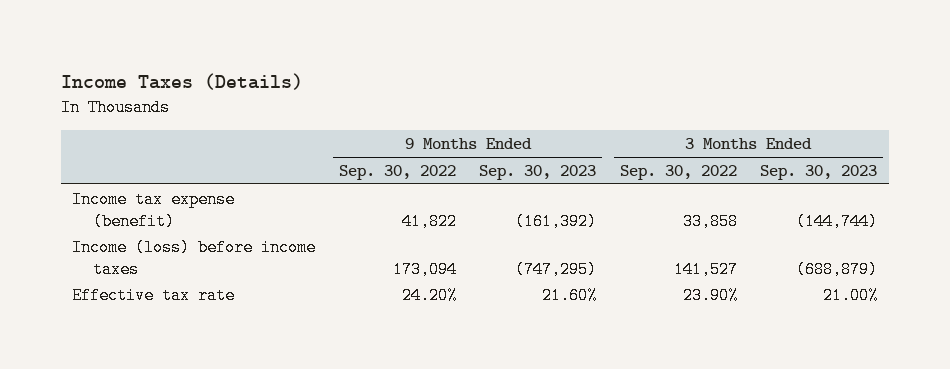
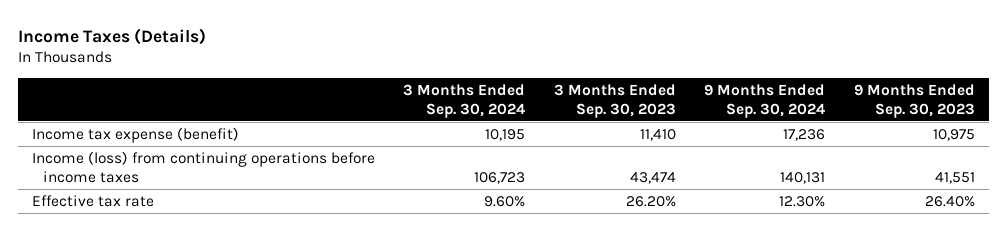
[338,164,456,180] Sep. 30, 2022 -> none
[619,164,737,180] Sep. 30, 2022 -> none
none -> [403,83,526,118] 3 Months Ended Sep. 30, 2024
none -> [704,83,826,118] 9 Months Ended Sep. 30, 2024
[515,212,598,230] (161,392) -> [932,128,975,141] 10,975
[796,212,879,230] (144,744) -> [639,128,676,141] 11,410
[72,238,317,278] Income (loss) before income taxes -> [31,150,375,183] Income (loss) from continuing operations before income taxes
[515,260,598,278] (747,295) -> [934,171,975,184] 41,551
[796,260,879,278] (688,879) -> [629,171,676,184] 43,474
[542,286,598,304] 21.60% -> [924,195,975,207] 26.40%
[823,286,879,304] 21.00% -> [625,195,676,207] 26.20%

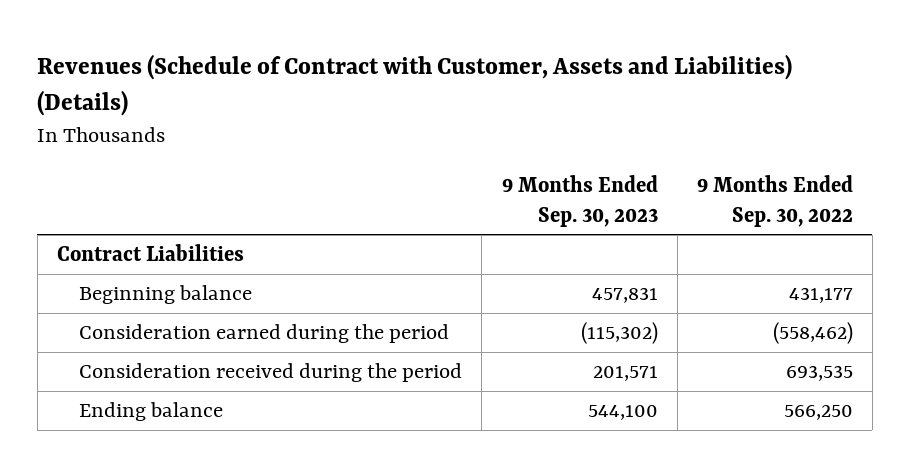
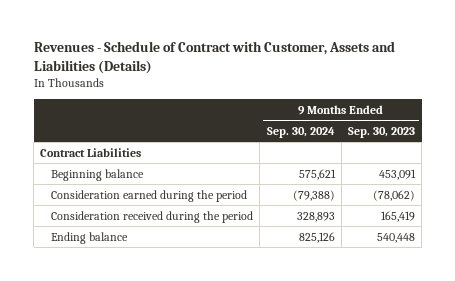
[37,53,793,117] Revenues (Schedule of Contract with Customer, Assets and Liabilities) (Details) -> [33,41,395,74] Revenues - Schedule of Contract with Customer, Assets and Liabilities (Details)
[696,174,853,227] 9 Months Ended Sep. 30, 2022 -> none
none -> [266,127,335,139] Sep. 30, 2024
[591,287,658,304] 457,831 -> [379,168,417,180] 453,091
[580,322,658,345] (115,302) -> [373,189,416,201] (78,062)
[592,366,658,382] 201,571 -> [381,210,416,222] 165,419
[587,405,658,421] 544,100 -> [377,232,416,243] 540,448

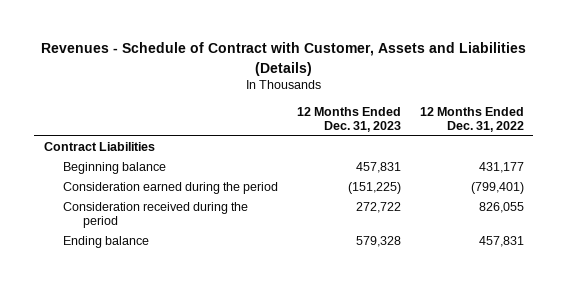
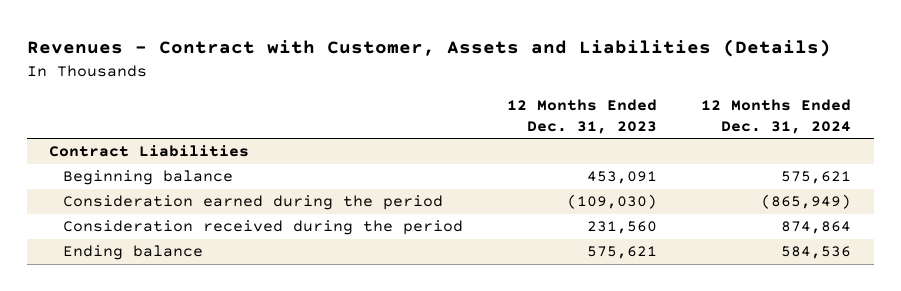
[40,42,526,76] Revenues - Schedule of Contract with Customer, Assets and Liabilities (Details) -> [27,39,832,58] Revenues - Contract with Customer, Assets and Liabilities (Details)
[419,106,524,133] 12 Months Ended Dec. 31, 2022 -> none
none -> [701,99,852,134] 12 Months Ended Dec. 31, 2024
[356,162,402,174] 457,831 -> [586,171,657,185] 453,091
[348,182,402,195] (151,225) -> [566,194,657,210] (109,030)
[356,202,402,214] 272,722 -> [586,221,657,235] 231,560
[356,236,402,248] 579,328 -> [586,246,657,260] 575,621

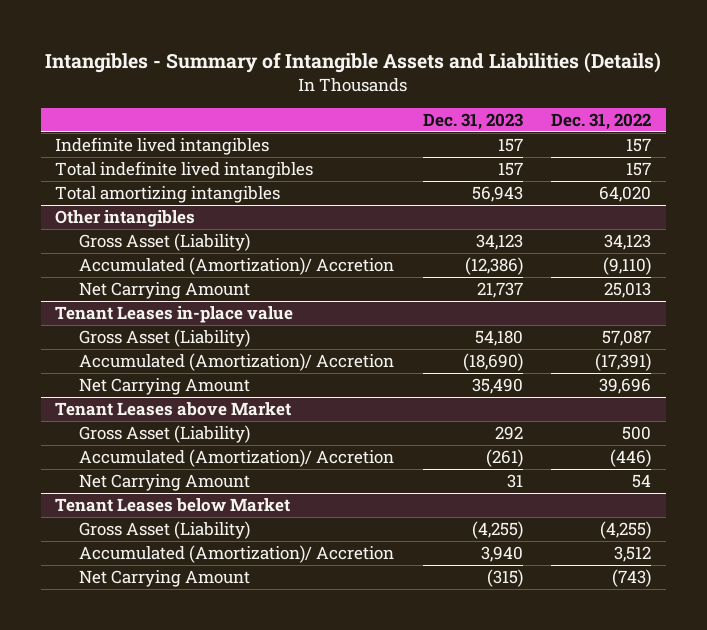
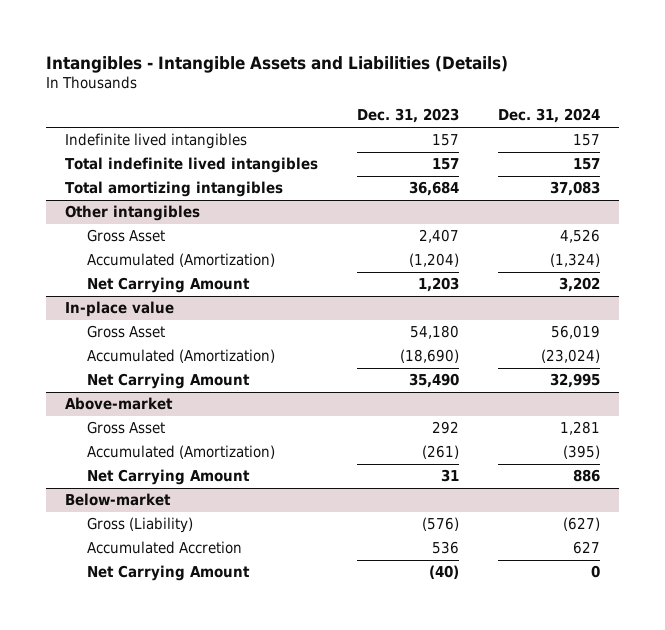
[45,51,662,73] Intangibles - Summary of Intangible Assets and Liabilities (Details) -> [45,55,508,73] Intangibles - Intangible Assets and Liabilities (Details)
[551,112,652,130] Dec. 31, 2022 -> none
none -> [497,108,600,124] Dec. 31, 2024
[471,186,523,203] 56,943 -> [409,181,460,197] 36,684
[79,233,251,252] Gross Asset (Liability) -> [86,229,165,243] Gross Asset
[475,234,523,251] 34,123 -> [419,229,460,244] 2,407
[79,257,395,276] Accumulated (Amortization)/ Accretion -> [86,253,275,268] Accumulated (Amortization)
[464,257,523,276] (12,386) -> [409,253,460,268] (1,204)
[476,282,523,299] 21,737 -> [418,277,460,293] 1,203
[55,306,294,324] Tenant Leases in-place value -> [65,301,175,318] In-place value
[79,329,251,348] Gross Asset (Liability) -> [86,325,165,339] Gross Asset
[79,353,395,372] Accumulated (Amortization)/ Accretion -> [86,349,275,364] Accumulated (Amortization)
[55,402,292,417] Tenant Leases above Market -> [65,397,174,411] Above-market
[79,425,251,444] Gross Asset (Liability) -> [86,421,165,435] Gross Asset
[79,449,395,468] Accumulated (Amortization)/ Accretion -> [86,445,275,460] Accumulated (Amortization)
[55,498,291,513] Tenant Leases below Market -> [65,493,172,507] Below-market
[79,521,251,540] Gross Asset (Liability) -> [86,517,193,534] Gross (Liability)
[471,521,523,540] (4,255) -> [422,517,460,532] (576)
[79,545,395,564] Accumulated (Amortization)/ Accretion -> [86,541,242,555] Accumulated Accretion
[480,546,523,563] 3,940 -> [432,541,460,555] 536
[486,569,523,588] (315) -> [429,565,460,580] (40)

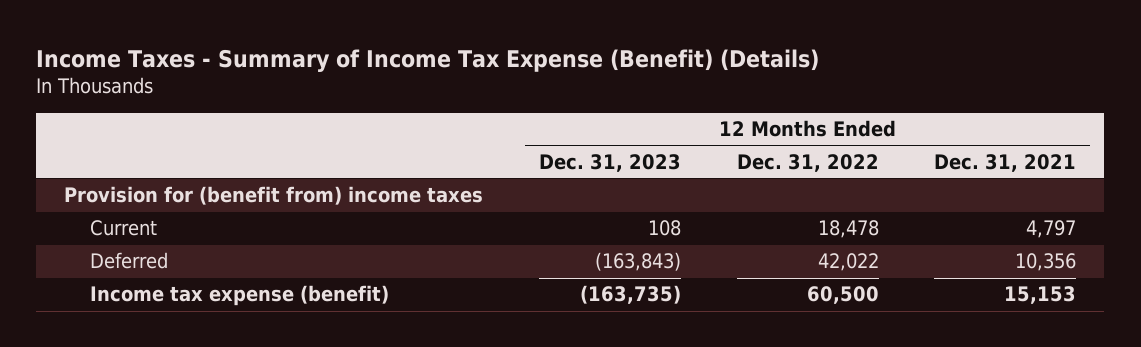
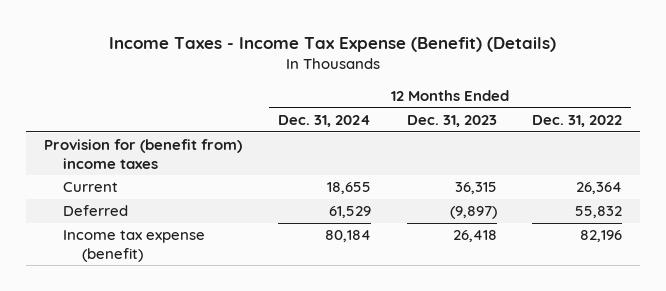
[36,48,820,72] Income Taxes - Summary of Income Tax Expense (Benefit) (Details) -> [109,37,557,53] Income Taxes - Income Tax Expense (Benefit) (Details)
[934,153,1077,172] Dec. 31, 2021 -> none
none -> [277,115,371,128] Dec. 31, 2024
[648,220,682,237] 108 -> [454,182,497,195] 36,315
[817,220,879,239] 18,478 -> [576,182,623,195] 26,364
[595,252,682,272] (163,843) -> [449,206,497,220] (9,897)
[817,253,879,272] 42,022 -> [575,206,623,219] 55,832
[580,285,682,305] (163,735) -> [452,230,497,243] 26,418
[806,286,879,305] 60,500 -> [580,230,623,243] 82,196

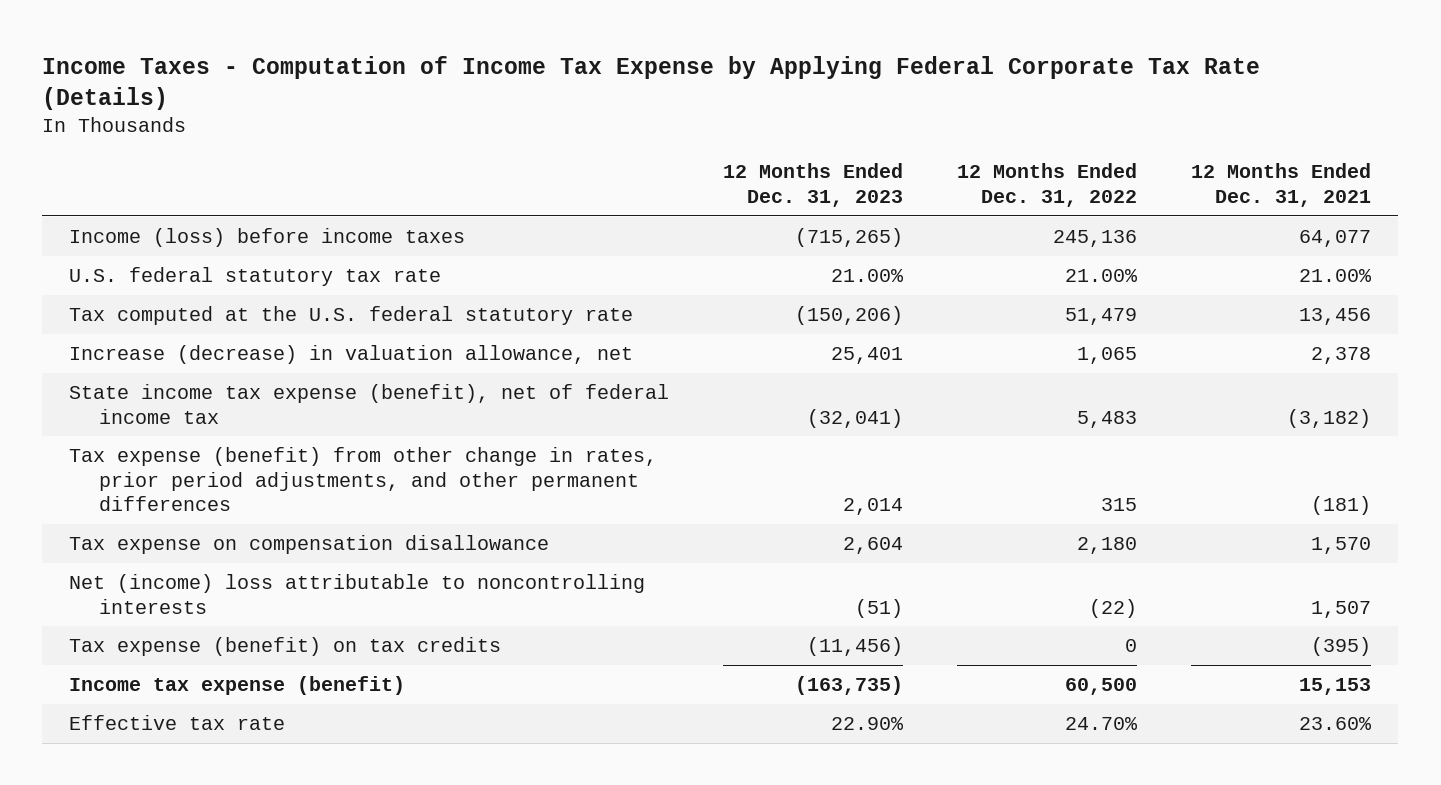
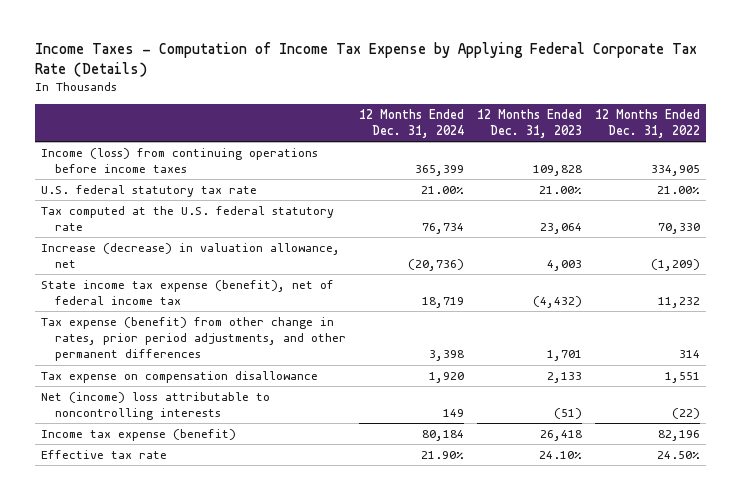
[1191,163,1372,208] 12 Months Ended Dec. 31, 2021 -> none
none -> [359,108,465,138] 12 Months Ended Dec. 31, 2024
[69,228,466,248] Income (loss) before income taxes -> [40,148,318,174] Income (loss) from continuing operations before income taxes
[795,228,904,248] (715,265) -> [532,165,582,177] 109,828
[1053,230,1138,248] 245,136 -> [650,165,700,177] 334,905
[795,306,904,326] (150,206) -> [539,223,582,235] 23,064
[1065,308,1138,326] 51,479 -> [657,223,700,235] 70,330
[831,347,904,365] 25,401 -> [546,260,582,272] 4,003
[1077,347,1138,365] 1,065 -> [650,259,700,272] (1,209)
[807,408,904,428] (32,041) -> [532,296,582,309] (4,432)
[1077,410,1138,428] 5,483 -> [657,297,700,309] 11,232
[843,498,904,516] 2,014 -> [546,350,582,362] 1,701
[1101,498,1138,512] 315 -> [678,350,700,359] 314
[843,537,904,555] 2,604 -> [546,372,582,384] 2,133
[1077,537,1138,555] 2,180 -> [664,372,700,384] 1,551
[69,637,502,657] Tax expense (benefit) on tax credits -> none
[795,676,904,696] (163,735) -> [539,430,582,442] 26,418
[1065,678,1138,696] 60,500 -> [657,430,700,442] 82,196
[831,717,905,731] 22.90% -> [538,451,582,460] 24.10%
[1065,717,1139,731] 24.70% -> [656,451,700,460] 24.50%

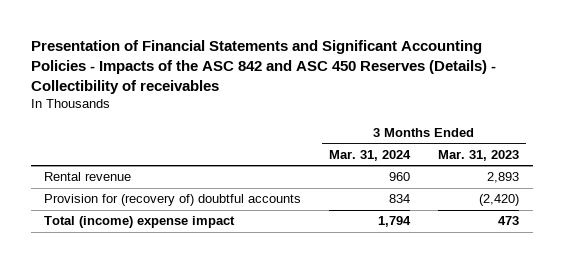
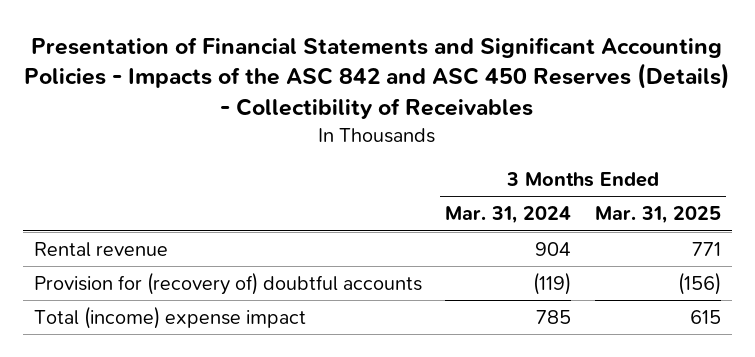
[30,39,496,94] Presentation of Financial Statements and Significant Accounting Policies - Impacts of the ASC 842 and ASC 450 Reserves (Details) - Collectibility of receivables -> [24,36,731,120] Presentation of Financial Statements and Significant Accounting Policies - Impacts of the ASC 842 and ASC 450 Reserves (Details) - Collectibility of Receivables
[438,149,520,161] Mar. 31, 2023 -> none
none -> [594,206,721,225] Mar. 31, 2025
[389,172,411,182] 960 -> [535,241,572,256] 904
[389,194,411,204] 834 -> [533,271,572,295] (119)
[378,216,412,228] 1,794 -> [536,309,572,324] 785

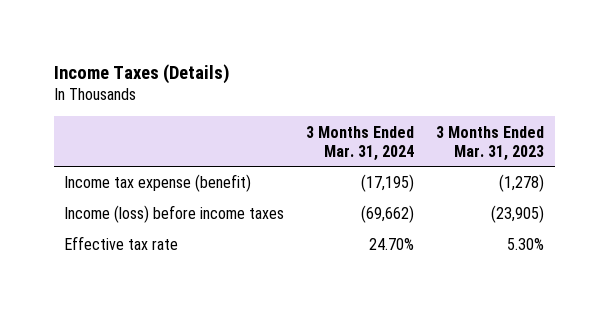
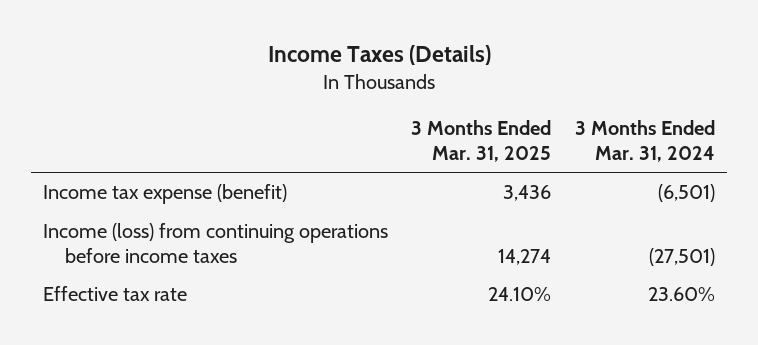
[435,125,544,161] 3 Months Ended Mar. 31, 2023 -> none
none -> [411,120,552,162] 3 Months Ended Mar. 31, 2025
[361,174,415,193] (17,195) -> [658,184,716,203] (6,501)
[64,205,285,224] Income (loss) before income taxes -> [42,223,388,263] Income (loss) from continuing operations before income taxes
[361,205,415,224] (69,662) -> [649,247,716,266] (27,501)
[369,238,415,251] 24.70% -> [648,287,716,302] 23.60%

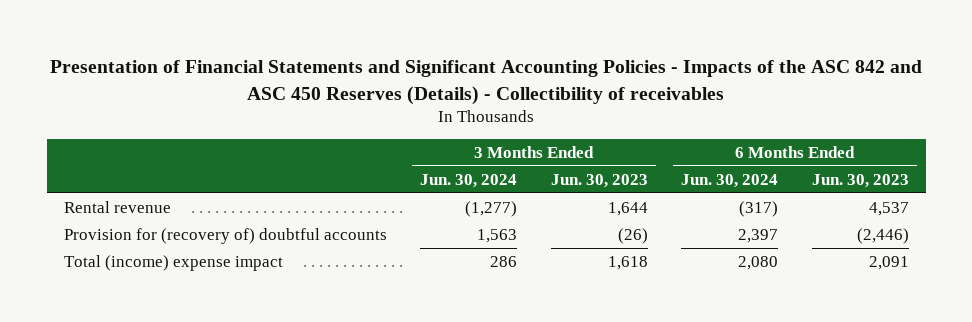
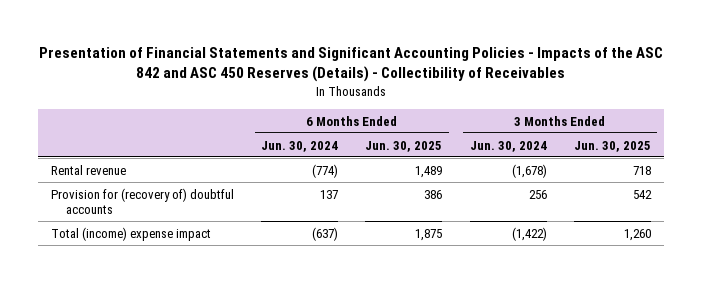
[50,60,923,105] Presentation of Financial Statements and Significant Accounting Policies - Impacts of the ASC 842 and ASC 450 Reserves (Details) - Collectibility of receivables -> [38,47,663,83] Presentation of Financial Statements and Significant Accounting Policies - Impacts of the ASC 842 and ASC 450 Reserves (Details) - Collectibility of Receivables
[550,173,648,188] Jun. 30, 2023 -> none
[811,173,909,188] Jun. 30, 2023 -> none
none -> [365,140,443,152] Jun. 30, 2025
none -> [573,140,651,152] Jun. 30, 2025
[465,200,518,217] (1,277) -> [511,163,547,178] (1,678)
[739,200,779,217] (317) -> [312,163,339,178] (774)
[477,228,518,243] 1,563 -> [528,189,547,199] 256
[738,228,779,243] 2,397 -> [320,189,339,199] 137
[490,255,518,267] 286 -> [511,226,547,241] (1,422)
[738,255,779,270] 2,080 -> [312,226,339,241] (637)

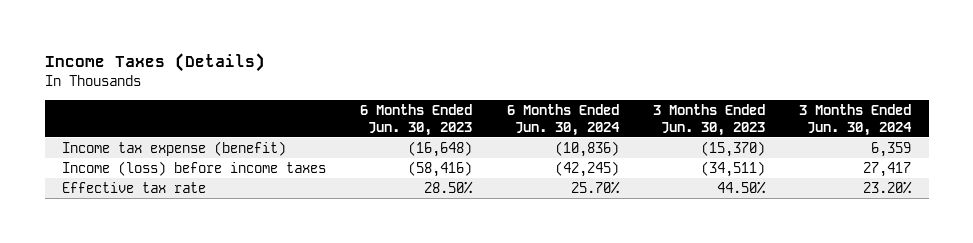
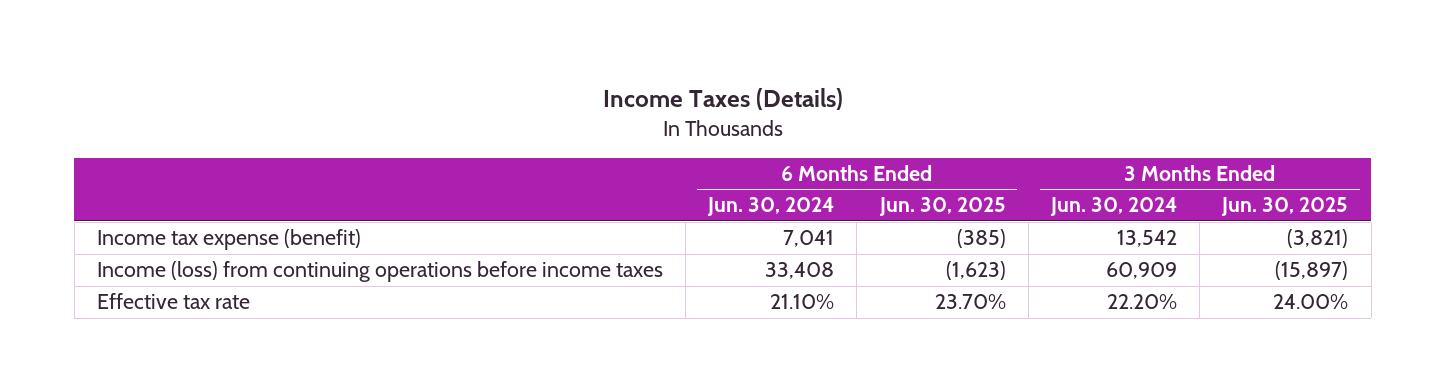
[360,103,473,136] 6 Months Ended Jun. 30, 2023 -> none
[652,103,765,136] 3 Months Ended Jun. 30, 2023 -> none
none -> [878,197,1006,217] Jun. 30, 2025
none -> [1221,197,1349,217] Jun. 30, 2025
[554,141,619,158] (10,836) -> [783,230,835,248] 7,041
[871,142,912,158] 6,359 -> [1117,230,1178,248] 13,542
[61,161,326,177] Income (loss) before income taxes -> [96,261,663,283] Income (loss) from continuing operations before income taxes
[554,161,619,178] (42,245) -> [765,262,835,280] 33,408
[863,162,912,178] 27,417 -> [1106,262,1178,280] 60,909
[570,181,620,195] 25.70% -> [770,294,835,310] 21.10%
[863,181,913,195] 23.20% -> [1107,294,1178,310] 22.20%

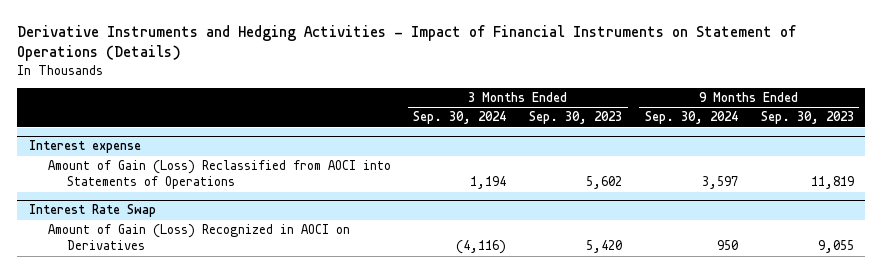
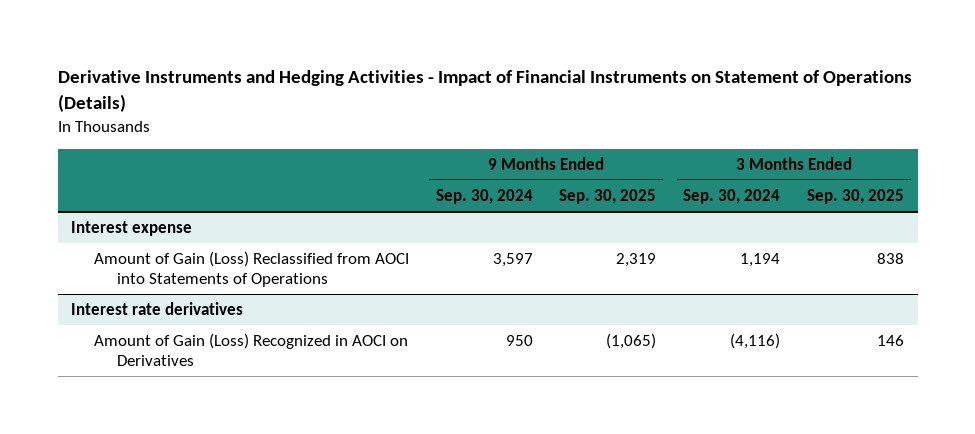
[529,111,623,125] Sep. 30, 2023 -> none
[760,111,854,125] Sep. 30, 2023 -> none
none -> [559,189,657,205] Sep. 30, 2025
none -> [807,189,905,205] Sep. 30, 2025
[28,204,156,218] Interest Rate Swap -> [70,302,243,316] Interest rate derivatives

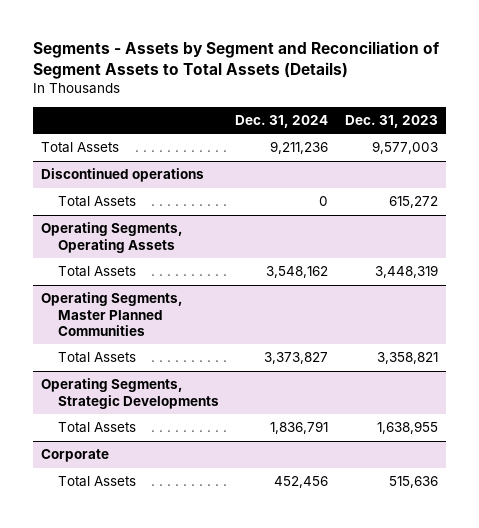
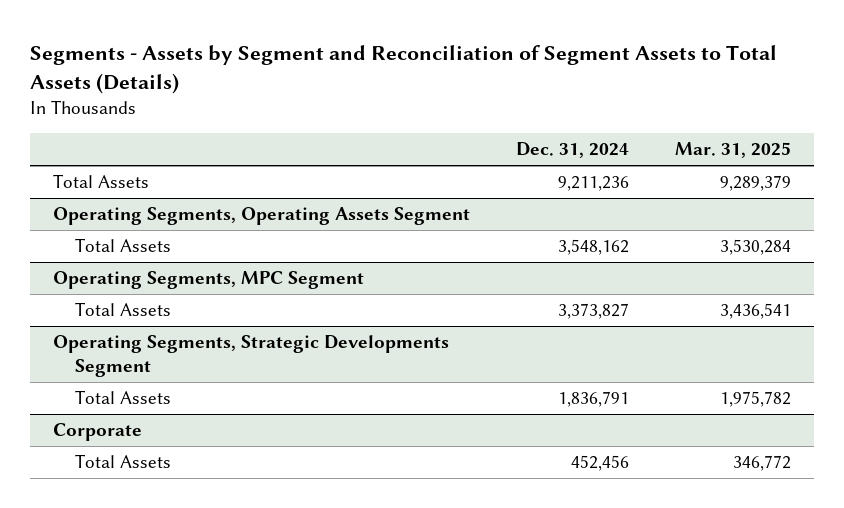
[344,114,438,128] Dec. 31, 2023 -> none
none -> [674,142,791,159] Mar. 31, 2025
[41,168,205,183] Discontinued operations -> none
[57,196,136,208] Total Assets -> none
[41,222,184,253] Operating Segments, Operating Assets -> [53,207,471,226] Operating Segments, Operating Assets Segment
[41,292,184,336] Operating Segments, Master Planned Communities -> none
none -> [53,271,365,290] Operating Segments, MPC Segment
[41,378,219,409] Operating Segments, Strategic Developments -> [53,335,450,378] Operating Segments, Strategic Developments Segment

